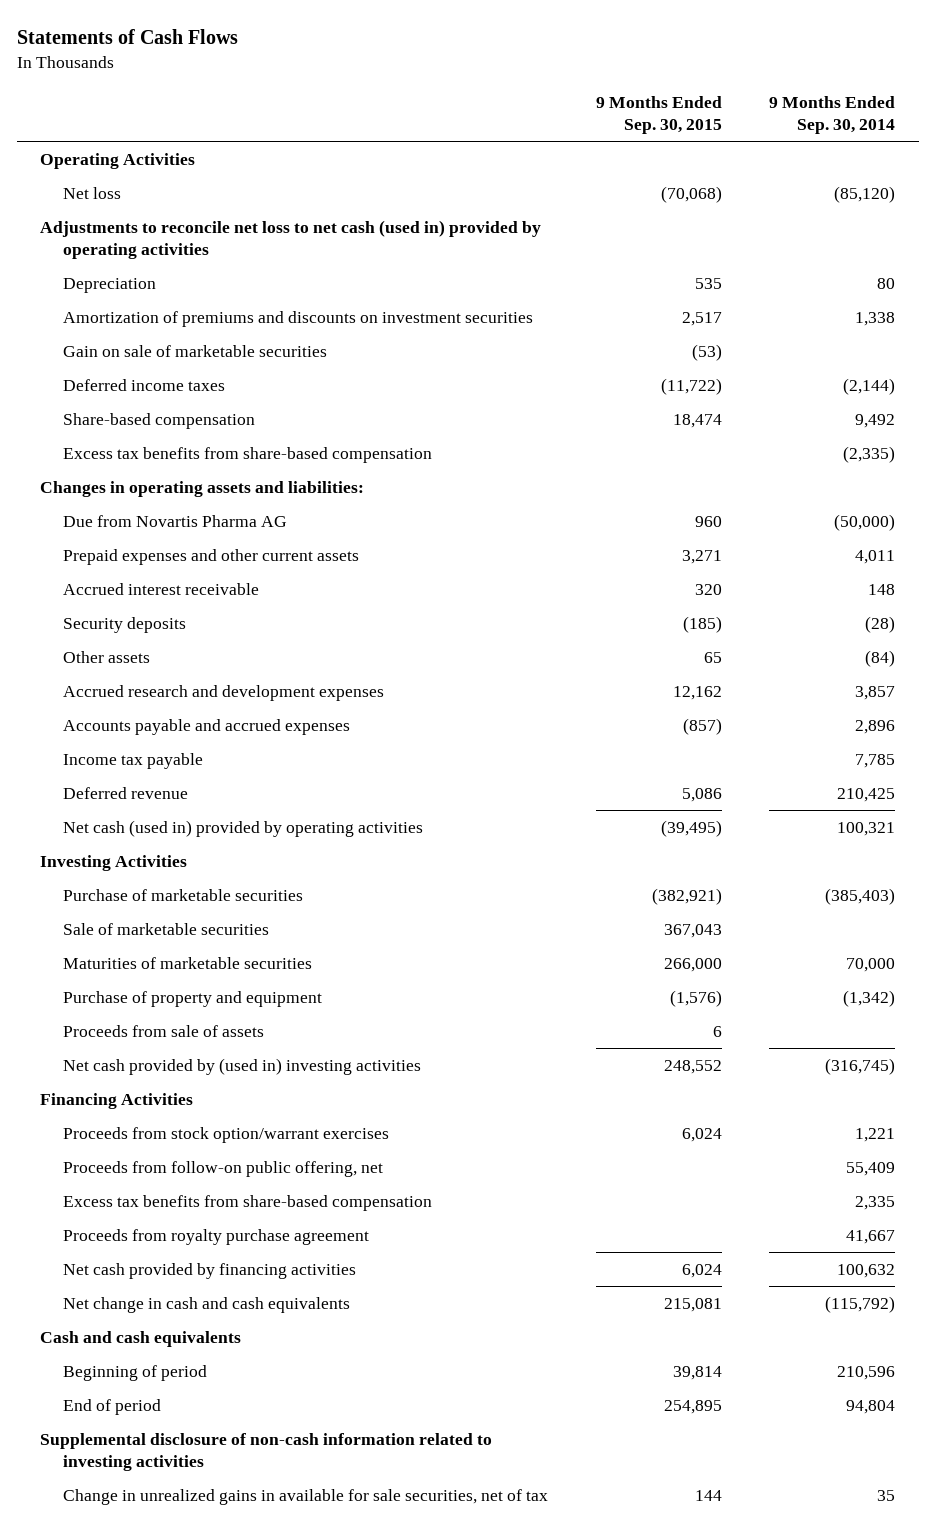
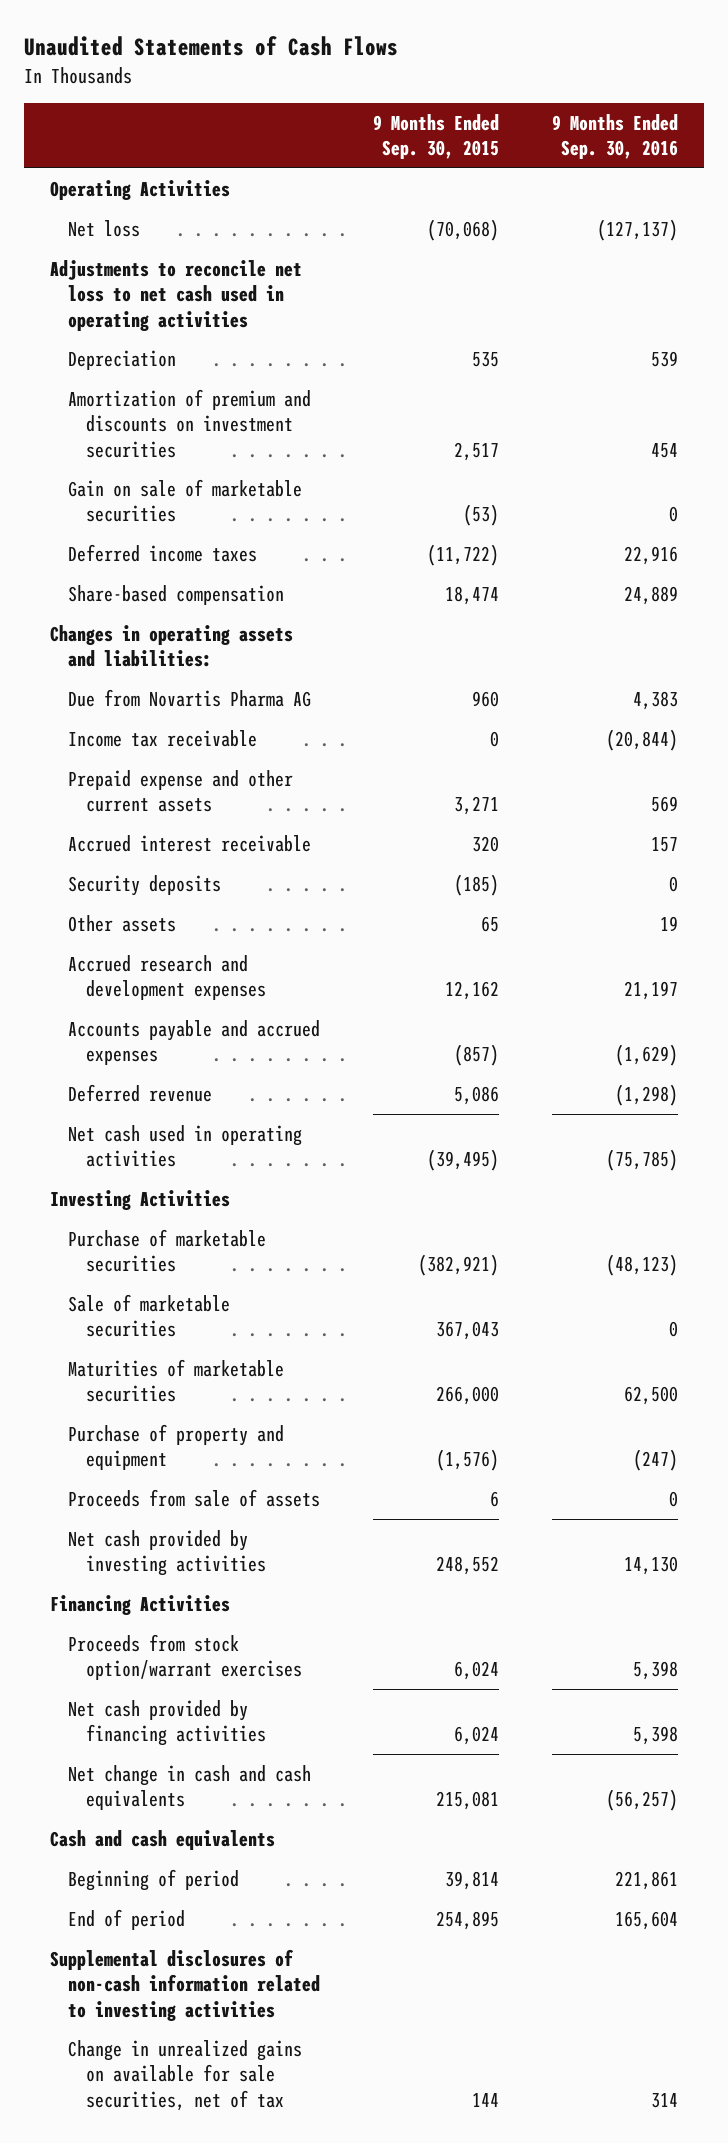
[16,28,238,44] Statements of Cash Flows -> [23,36,398,57] Unaudited Statements of Cash Flows
[769,95,896,134] 9 Months Ended Sep. 30, 2014 -> none
none -> [551,113,678,160] 9 Months Ended Sep. 30, 2016
[40,219,542,259] Adjustments to reconcile net loss to net cash (used in) provided by operating activities -> [50,259,303,331] Adjustments to reconcile net loss to net cash used in operating activities
[63,310,534,327] Amortization of premiums and discounts on investment securities -> [68,388,312,458] Amortization of premium and discounts on investment securities
[63,446,433,463] Excess tax benefits from share-based compensation -> none
none -> [68,729,258,747] Income tax receivable
[63,548,360,565] Prepaid expenses and other current assets -> [68,769,294,813] Prepaid expense and other current assets
[63,752,204,769] Income tax payable -> none
[63,819,424,837] Net cash (used in) provided by operating activities -> [68,1124,303,1168] Net cash used in operating activities
[63,1057,422,1075] Net cash provided by (used in) investing activities -> [68,1529,267,1577] Net cash provided by investing activities
[63,1160,384,1177] Proceeds from follow-on public offering, net -> none
[63,1194,433,1211] Excess tax benefits from share-based compensation -> none
[63,1228,370,1245] Proceeds from royalty purchase agreement -> none
[40,1432,493,1471] Supplemental disclosure of non-cash information related to investing activities -> [50,1948,321,2021] Supplemental disclosures of non-cash information related to investing activities
[63,1488,549,1505] Change in unrealized gains in available for sale securities, net of tax -> [68,2039,303,2111] Change in unrealized gains on available for sale securities, net of tax

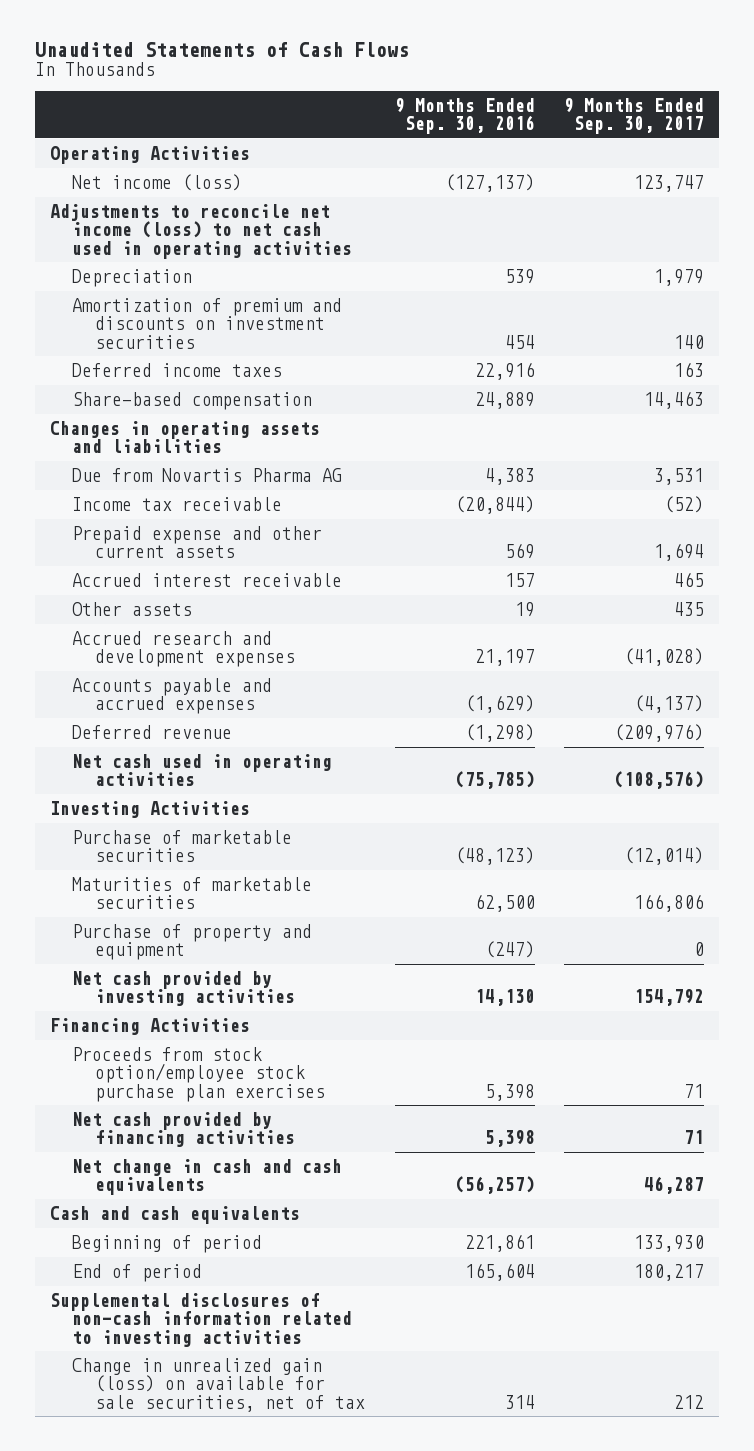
[373,113,500,160] 9 Months Ended Sep. 30, 2015 -> none
none -> [564,97,705,134] 9 Months Ended Sep. 30, 2017
[68,219,141,237] Net loss -> [72,173,243,191] Net income (loss)
[50,259,303,331] Adjustments to reconcile net loss to net cash used in operating activities -> [49,203,353,259] Adjustments to reconcile net income (loss) to net cash used in operating activities
[68,478,303,523] Gain on sale of marketable securities -> none
[50,624,294,668] Changes in operating assets and liabilities: -> [49,420,320,454] Changes in operating assets and liabilities
[68,874,222,896] Security deposits -> none
[68,1293,231,1338] Sale of marketable securities -> none
[68,1488,321,1507] Proceeds from sale of assets -> none
[68,1633,303,1681] Proceeds from stock option/warrant exercises -> [72,1046,325,1102] Proceeds from stock option/employee stock purchase plan exercises
[68,2039,303,2111] Change in unrealized gains on available for sale securities, net of tax -> [72,1357,365,1412] Change in unrealized gain (loss) on available for sale securities, net of tax

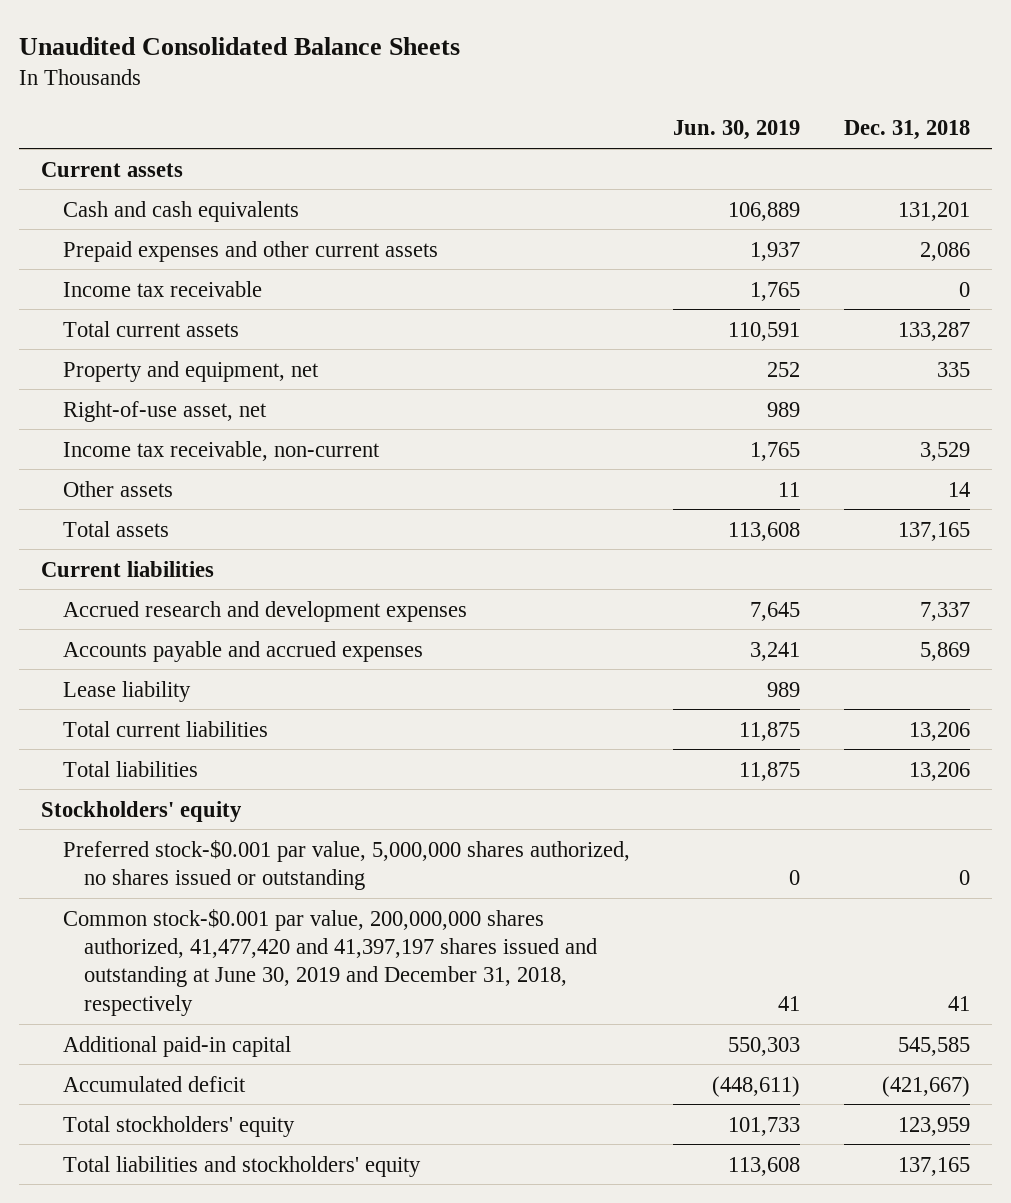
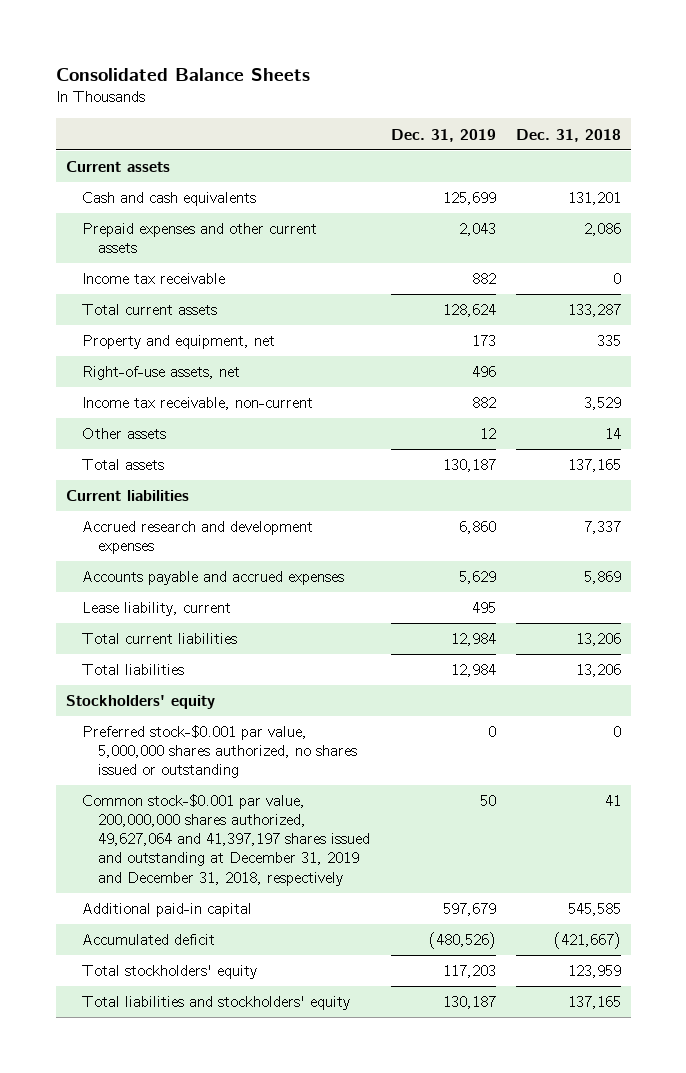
[19,36,461,55] Unaudited Consolidated Balance Sheets -> [55,67,310,81] Consolidated Balance Sheets
[673,120,801,141] Jun. 30, 2019 -> none
none -> [390,128,496,142] Dec. 31, 2019
[62,400,267,422] Right-of-use asset, net -> [82,366,241,381] Right-of-use assets, net
[62,680,191,702] Lease liability -> [82,602,232,617] Lease liability, current
[62,908,598,1016] Common stock-$0.001 par value, 200,000,000 shares authorized, 41,477,420 and 41,397,197 shares issued and outstanding at June 30, 2019 and December 31, 2018, respectively -> [82,794,371,886] Common stock-$0.001 par value, 200,000,000 shares authorized, 49,627,064 and 41,397,197 shares issued and outstanding at December 31, 2019 and December 31, 2018, respectively

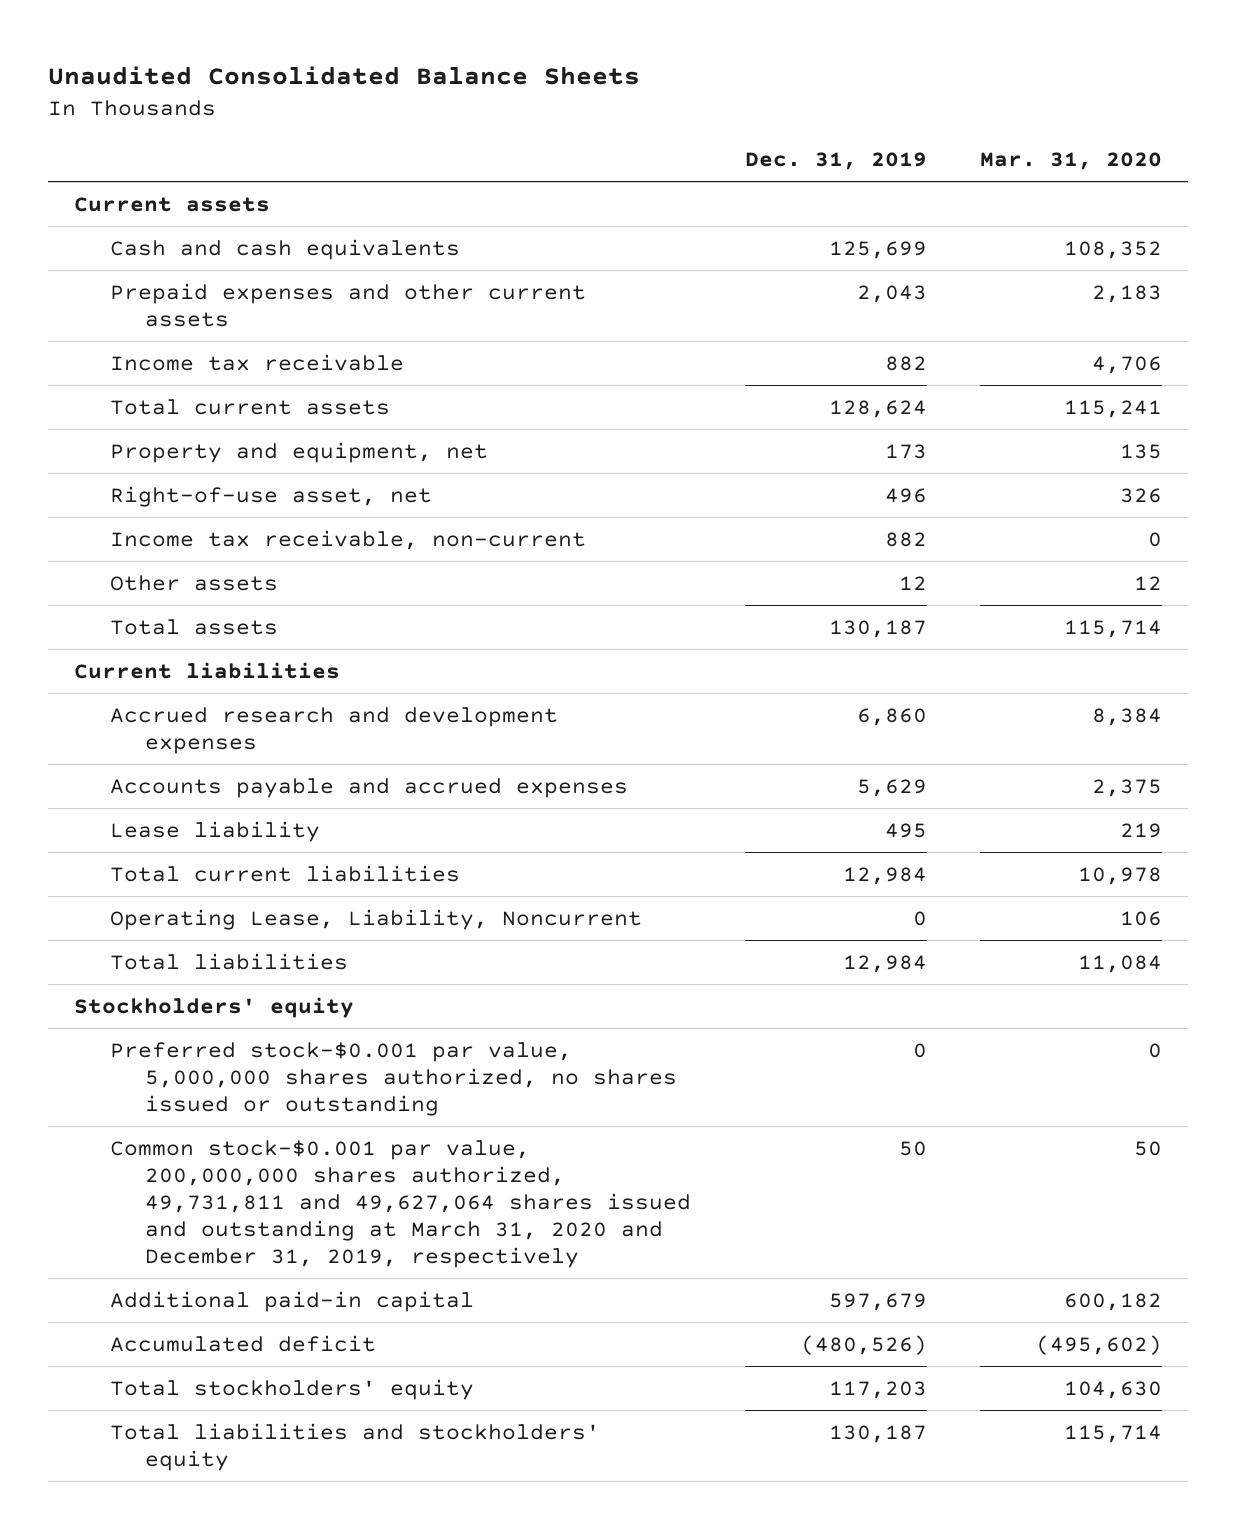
[55,67,310,81] Consolidated Balance Sheets -> [47,65,640,85] Unaudited Consolidated Balance Sheets
[515,128,621,142] Dec. 31, 2018 -> none
none -> [979,152,1162,171] Mar. 31, 2020
[82,366,241,381] Right-of-use assets, net -> [109,485,432,507] Right-of-use asset, net
[82,602,232,617] Lease liability, current -> [109,820,320,842] Lease liability
none -> [109,908,642,930] Operating Lease, Liability, Noncurrent
[82,794,371,886] Common stock-$0.001 par value, 200,000,000 shares authorized, 49,627,064 and 41,397,197 shares issued and outstanding at December 31, 2019 and December 31, 2018, respectively -> [109,1139,692,1269] Common stock-$0.001 par value, 200,000,000 shares authorized, 49,731,811 and 49,627,064 shares issued and outstanding at March 31, 2020 and December 31, 2019, respectively

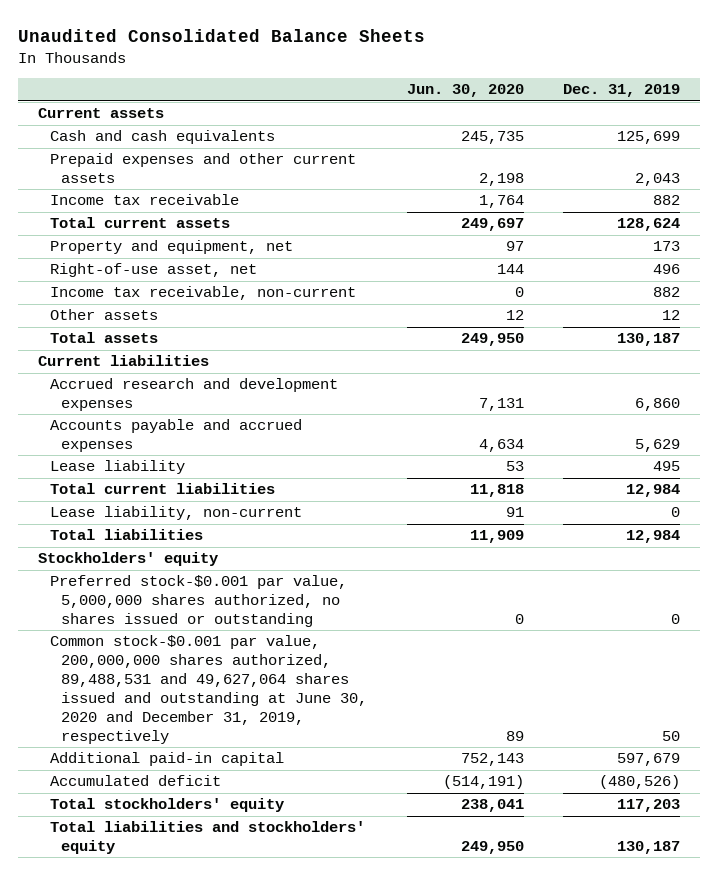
[979,152,1162,171] Mar. 31, 2020 -> none
none -> [406,84,524,98] Jun. 30, 2020
[109,908,642,930] Operating Lease, Liability, Noncurrent -> [49,506,302,521] Lease liability, non-current
[109,1139,692,1269] Common stock-$0.001 par value, 200,000,000 shares authorized, 49,731,811 and 49,627,064 shares issued and outstanding at March 31, 2020 and December 31, 2019, respectively -> [49,635,368,744] Common stock-$0.001 par value, 200,000,000 shares authorized, 89,488,531 and 49,627,064 shares issued and outstanding at June 30, 2020 and December 31, 2019, respectively

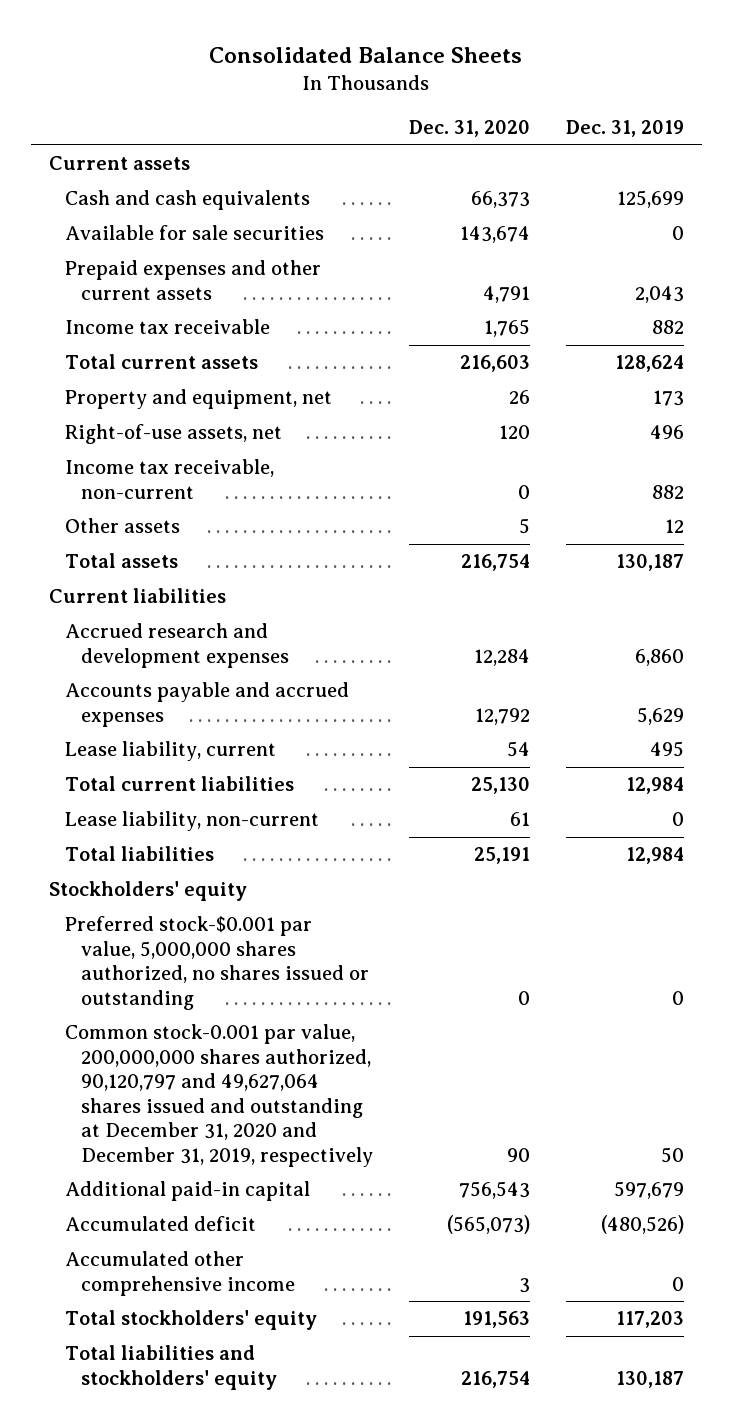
[18,28,426,42] Unaudited Consolidated Balance Sheets -> [209,46,523,63] Consolidated Balance Sheets
[406,84,524,98] Jun. 30, 2020 -> none
none -> [408,120,530,138] Dec. 31, 2020
none -> [64,225,324,241] Available for sale securities
[49,263,257,278] Right-of-use asset, net -> [64,424,282,445] Right-of-use assets, net
[49,460,185,475] Lease liability -> [64,741,276,762] Lease liability, current
[49,635,368,744] Common stock-$0.001 par value, 200,000,000 shares authorized, 89,488,531 and 49,627,064 shares issued and outstanding at June 30, 2020 and December 31, 2019, respectively -> [64,1024,373,1167] Common stock-0.001 par value, 200,000,000 shares authorized, 90,120,797 and 49,627,064 shares issued and outstanding at December 31, 2020 and December 31, 2019, respectively
none -> [64,1251,295,1296] Accumulated other comprehensive income

